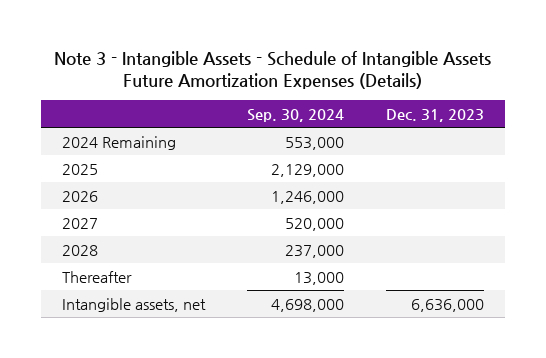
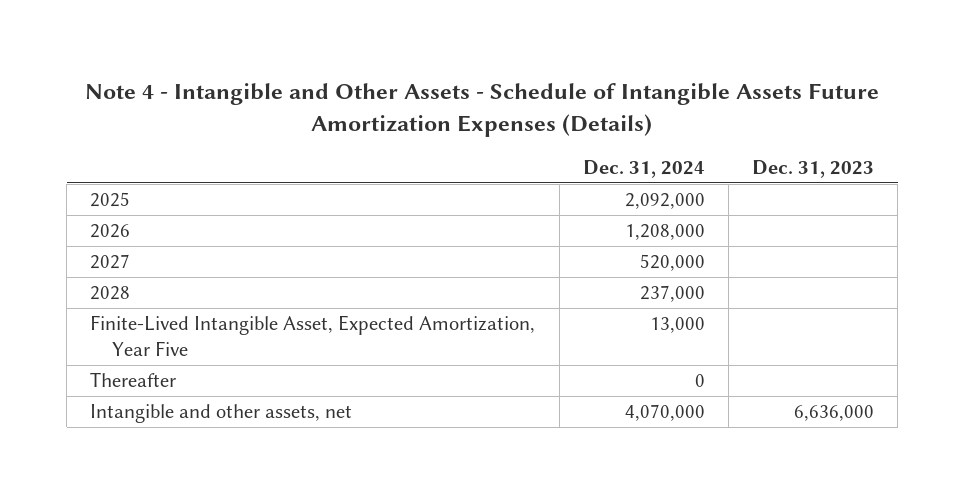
[54,50,492,89] Note 3 - Intangible Assets - Schedule of Intangible Assets Future Amortization Expenses (Details) -> [85,82,880,137] Note 4 - Intangible and Other Assets - Schedule of Intangible Assets Future Amortization Expenses (Details)
[247,108,345,122] Sep. 30, 2024 -> none
none -> [582,159,705,178] Dec. 31, 2024
[62,135,177,150] 2024 Remaining -> none
none -> [90,315,536,357] Finite-Lived Intangible Asset, Expected Amortization, Year Five
[62,297,207,312] Intangible assets, net -> [90,404,353,424] Intangible and other assets, net

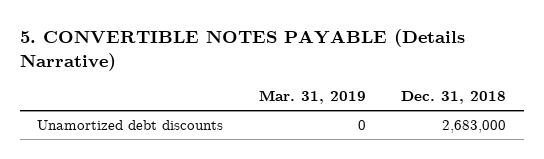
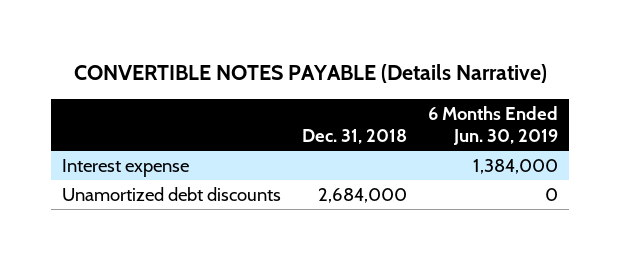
[19,29,465,71] 5. CONVERTIBLE NOTES PAYABLE (Details Narrative) -> [73,63,547,83] CONVERTIBLE NOTES PAYABLE (Details Narrative)
[258,90,366,105] Mar. 31, 2019 -> none
none -> [428,105,559,145] 6 Months Ended Jun. 30, 2019
none -> [61,159,189,178] Interest expense
[442,120,507,134] 2,683,000 -> [317,188,407,204] 2,684,000

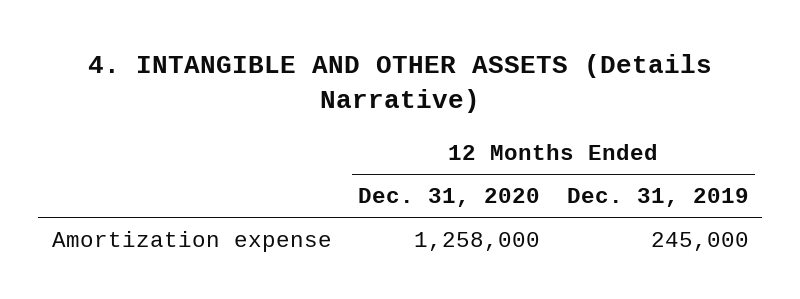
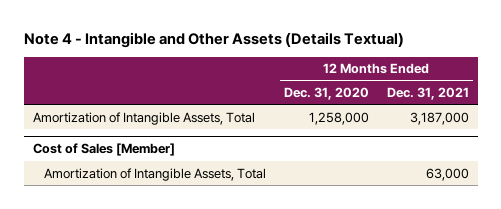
[88,54,713,114] 4. INTANGIBLE AND OTHER ASSETS (Details Narrative) -> [23,31,404,48] Note 4 - Intangible and Other Assets (Details Textual)
[566,188,749,208] Dec. 31, 2019 -> none
none -> [386,87,469,101] Dec. 31, 2021
[51,231,332,253] Amortization expense -> [32,111,255,125] Amortization of Intangible Assets, Total
none -> [32,143,175,157] Cost of Sales [Member]
none -> [44,167,267,181] Amortization of Intangible Assets, Total

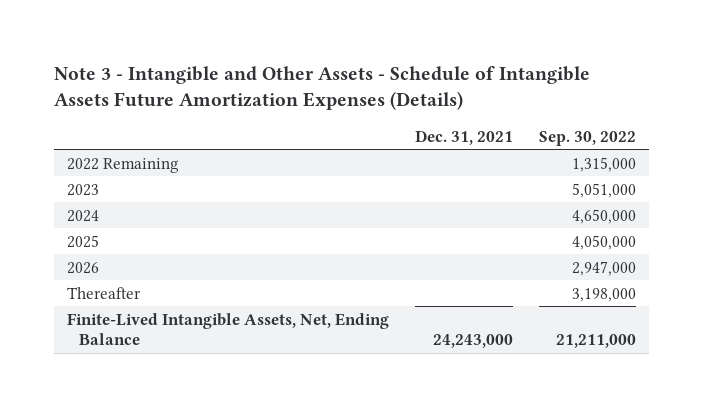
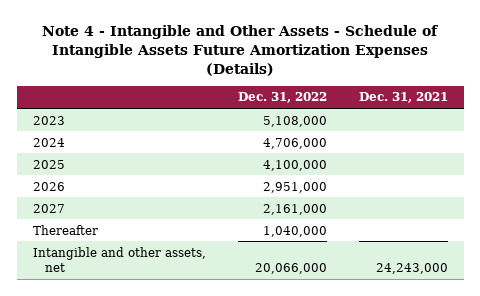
[53,66,590,111] Note 3 - Intangible and Other Assets - Schedule of Intangible Assets Future Amortization Expenses (Details) -> [42,24,439,76] Note 4 - Intangible and Other Assets - Schedule of Intangible Assets Future Amortization Expenses (Details)
[538,130,636,146] Sep. 30, 2022 -> none
none -> [237,92,327,104] Dec. 31, 2022
[66,157,179,173] 2022 Remaining -> none
none -> [32,203,65,213] 2027
[66,312,389,346] Finite-Lived Intangible Assets, Net, Ending Balance -> [32,246,206,273] Intangible and other assets, net

